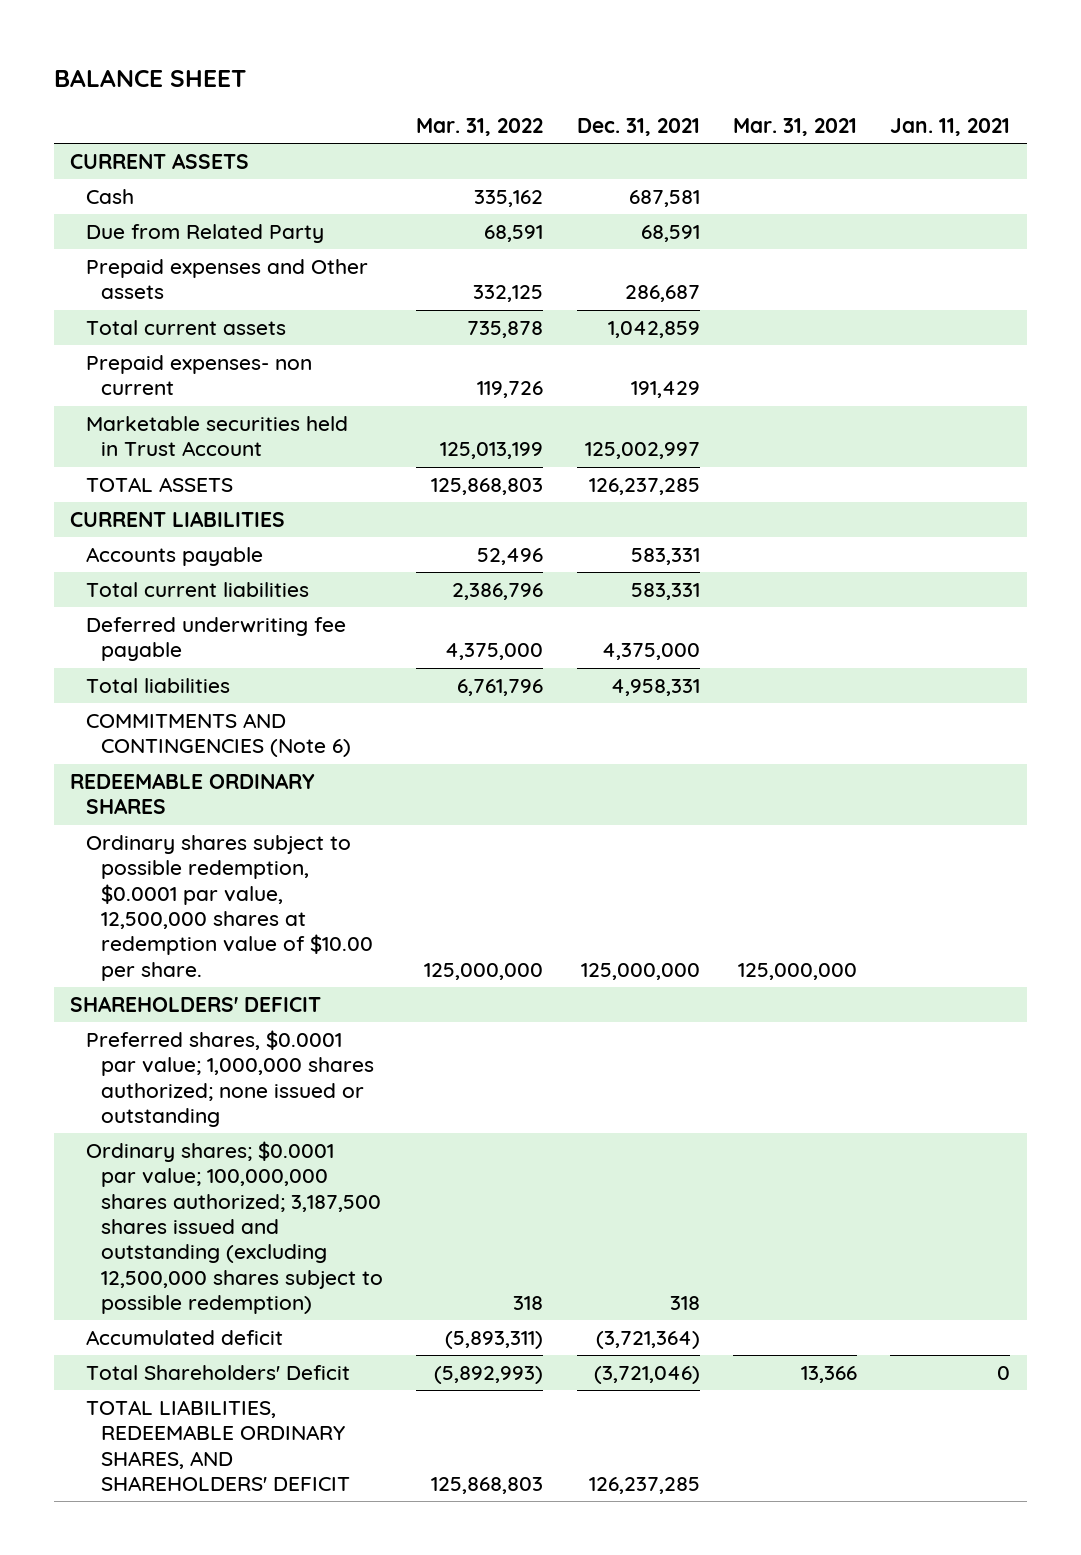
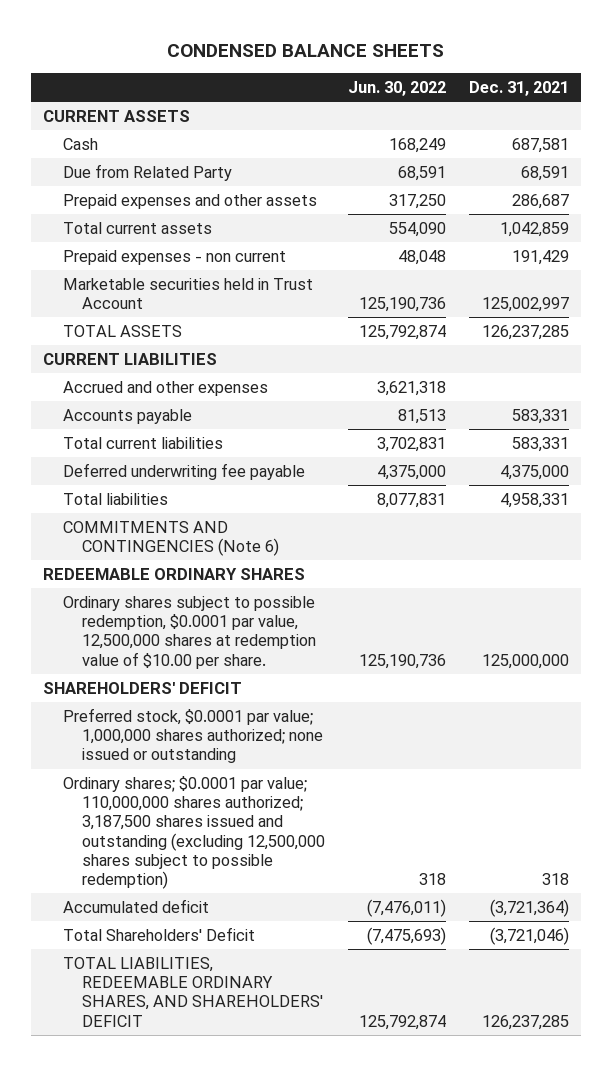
[53,68,246,87] BALANCE SHEET -> [167,43,445,57] CONDENSED BALANCE SHEETS
[416,117,544,136] Mar. 31, 2022 -> none
[732,117,857,136] Mar. 31, 2021 -> none
[890,117,1011,136] Jan. 11, 2021 -> none
none -> [348,81,447,97] Jun. 30, 2022
[85,259,368,300] Prepaid expenses and Other assets -> [62,193,317,209] Prepaid expenses and other assets
[85,355,312,396] Prepaid expenses- non current -> [62,249,286,265] Prepaid expenses - non current
none -> [62,380,268,396] Accrued and other expenses
[85,1030,374,1128] Preferred shares, $0.0001 par value; 1,000,000 shares authorized; none issued or outstanding -> [62,707,324,764] Preferred stock, $0.0001 par value; 1,000,000 shares authorized; none issued or outstanding
[85,1141,383,1314] Ordinary shares; $0.0001 par value; 100,000,000 shares authorized; 3,187,500 shares issued and outstanding (excluding 12,500,000 shares subject to possible redemption) -> [62,775,326,890] Ordinary shares; $0.0001 par value; 110,000,000 shares authorized; 3,187,500 shares issued and outstanding (excluding 12,500,000 shares subject to possible redemption)

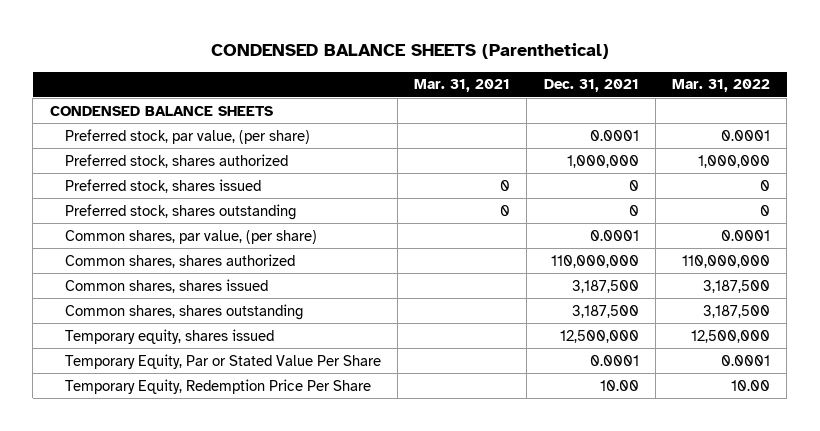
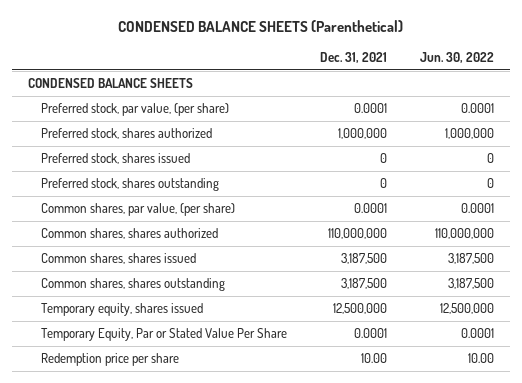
[414,79,511,93] Mar. 31, 2021 -> none
[672,79,771,93] Mar. 31, 2022 -> none
none -> [419,52,494,64] Jun. 30, 2022
[64,378,371,394] Temporary Equity, Redemption Price Per Share -> [41,353,180,367] Redemption price per share

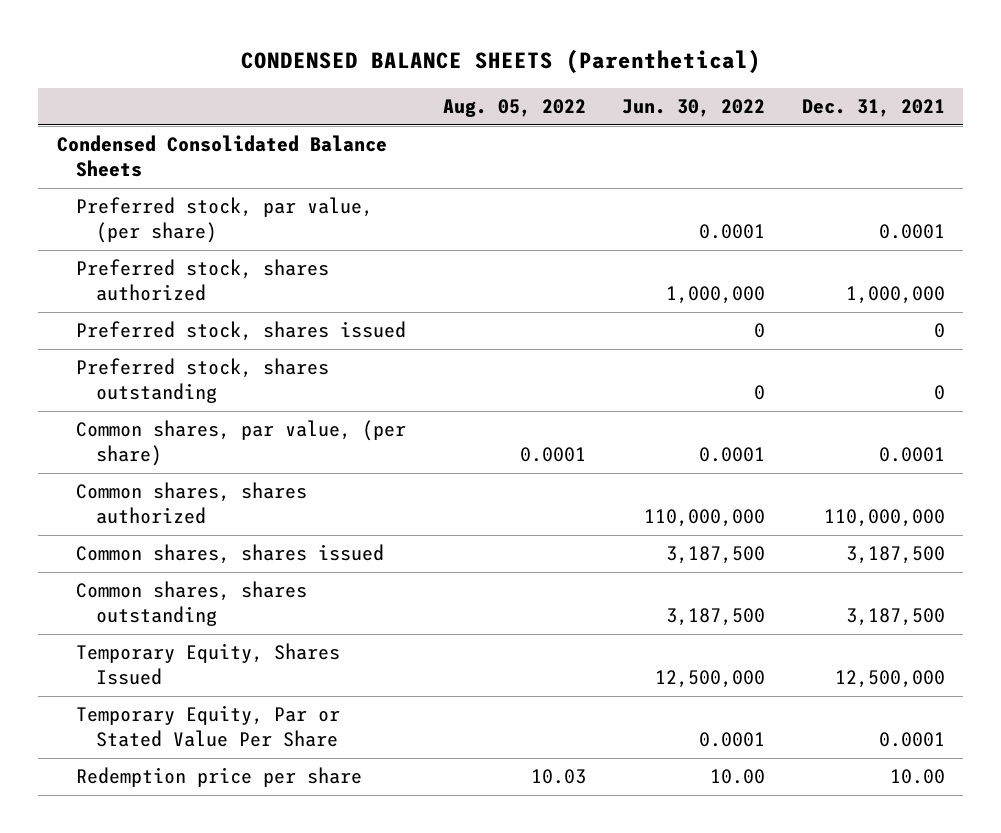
none -> [442,98,586,117] Aug. 05, 2022
[28,78,194,89] CONDENSED BALANCE SHEETS -> [56,135,387,178] Condensed Consolidated Balance Sheets
[41,303,204,317] Temporary equity, shares issued -> [76,643,341,686] Temporary Equity, Shares Issued

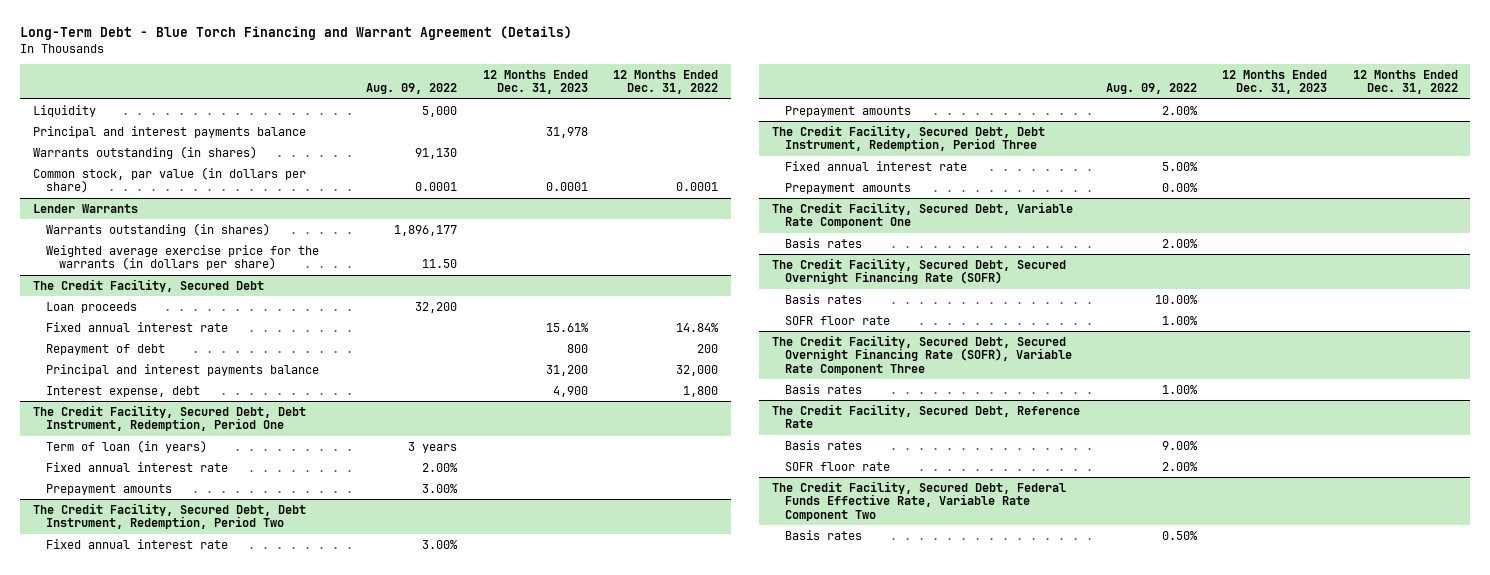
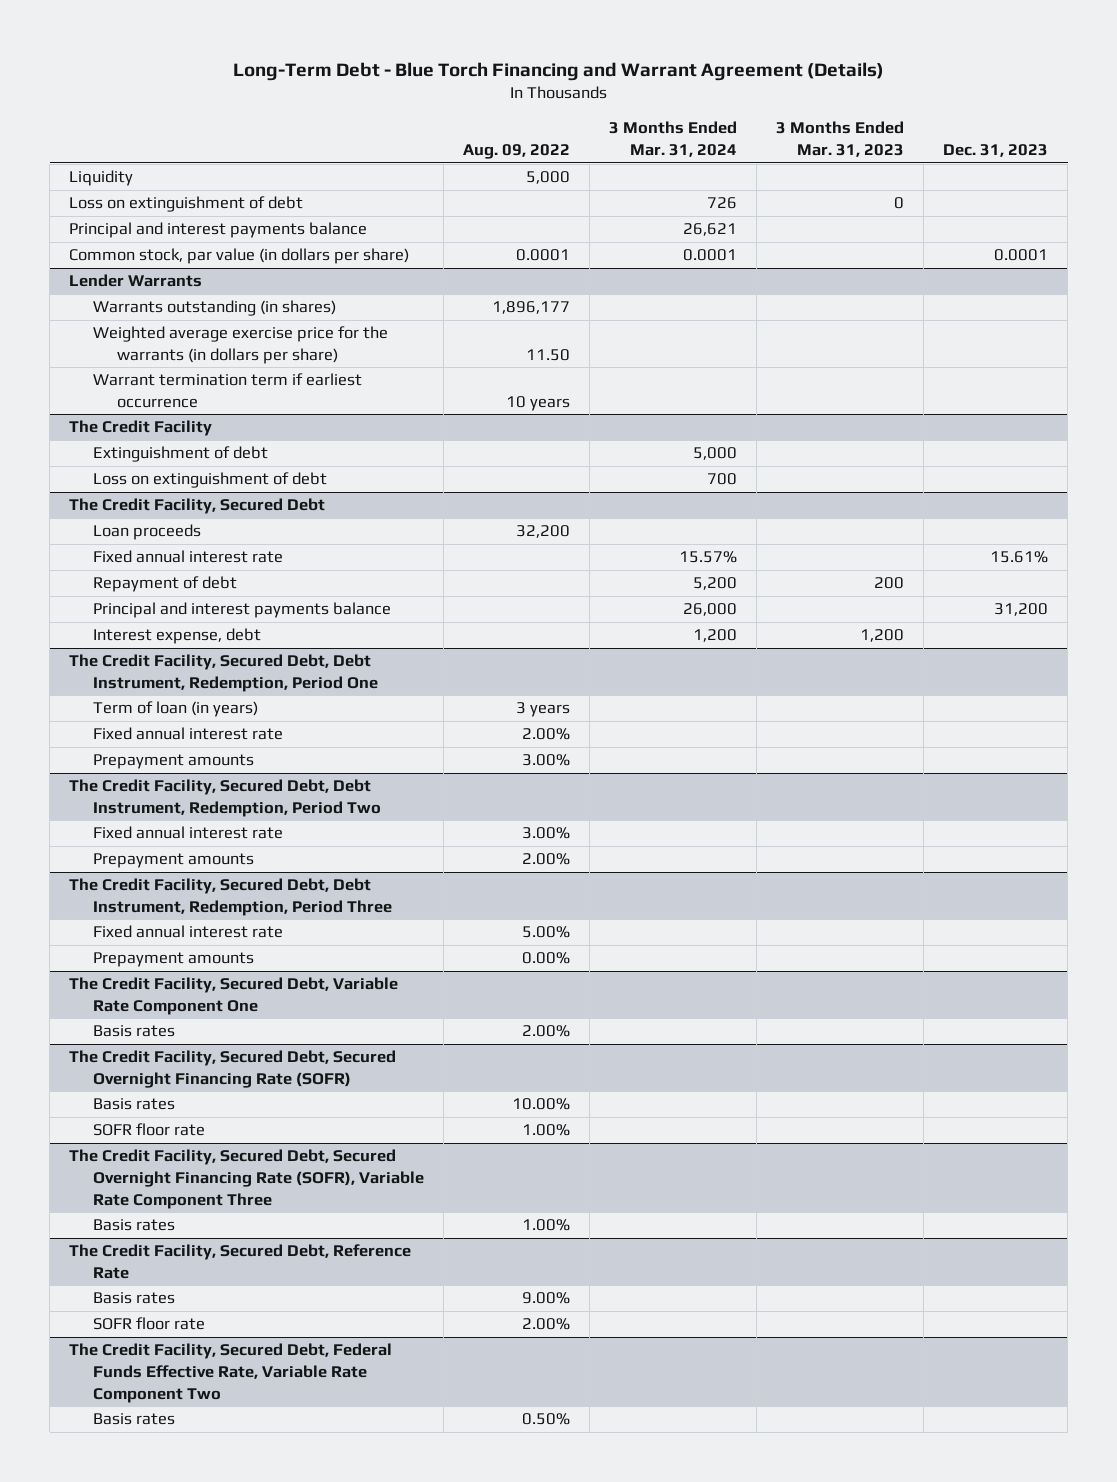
[482,69,588,95] 12 Months Ended Dec. 31, 2023 -> none
[613,69,719,95] 12 Months Ended Dec. 31, 2022 -> none
none -> [609,121,738,158] 3 Months Ended Mar. 31, 2024
none -> [776,121,905,158] 3 Months Ended Mar. 31, 2023
none -> [943,144,1049,158] Dec. 31, 2023
none -> [69,196,304,213] Loss on extinguishment of debt
[32,145,257,159] Warrants outstanding (in shares) -> none
none -> [93,373,363,408] Warrant termination term if earliest occurrence
none -> [69,420,213,437] The Credit Facility
none -> [93,446,269,463] Extinguishment of debt
none -> [93,472,328,489] Loss on extinguishment of debt

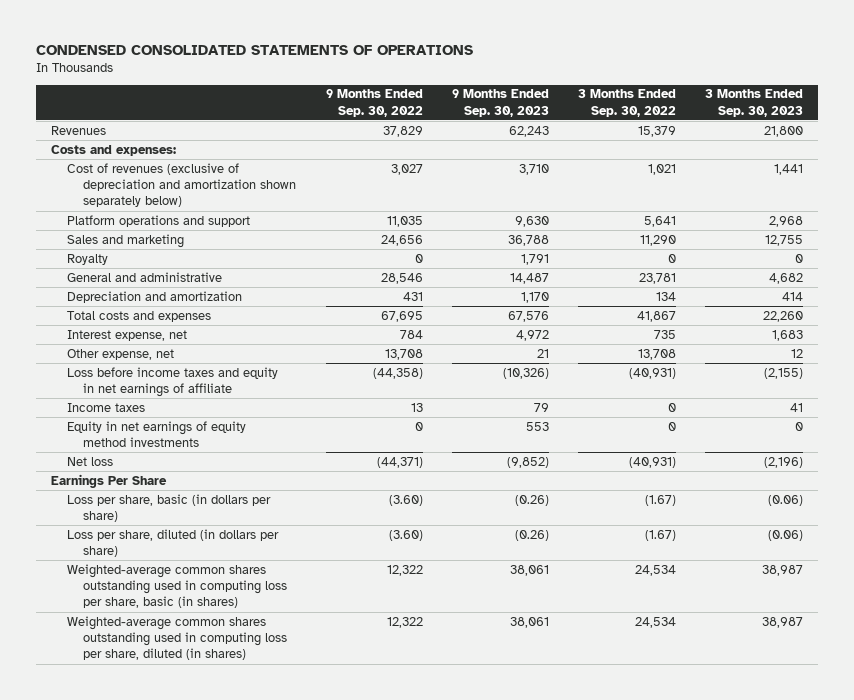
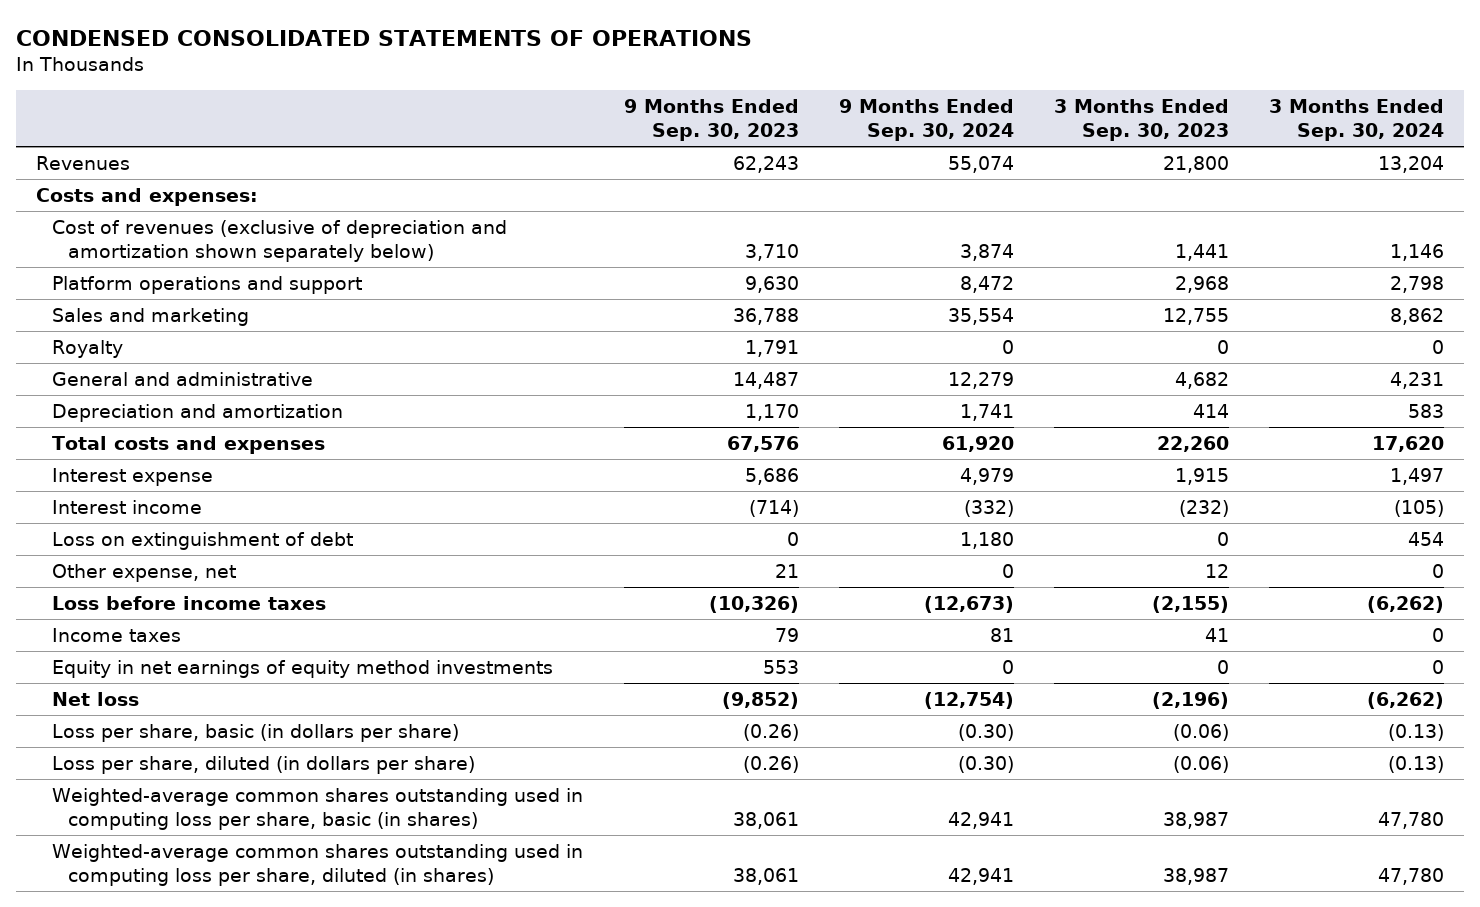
[325,89,423,117] 9 Months Ended Sep. 30, 2022 -> none
[578,89,677,117] 3 Months Ended Sep. 30, 2022 -> none
none -> [838,99,1014,142] 9 Months Ended Sep. 30, 2024
none -> [1269,99,1445,142] 3 Months Ended Sep. 30, 2024
[66,329,187,341] Interest expense, net -> [52,467,214,486] Interest expense
[515,329,549,341] 4,972 -> [744,467,799,485] 5,686
[772,329,804,341] 1,683 -> [1174,467,1229,485] 1,915
none -> [52,499,203,514] Interest income
none -> [52,531,354,550] Loss on extinguishment of debt
[66,366,278,398] Loss before income taxes and equity in net earnings of affiliate -> [52,595,327,610] Loss before income taxes
[50,473,167,488] Earnings Per Share -> none

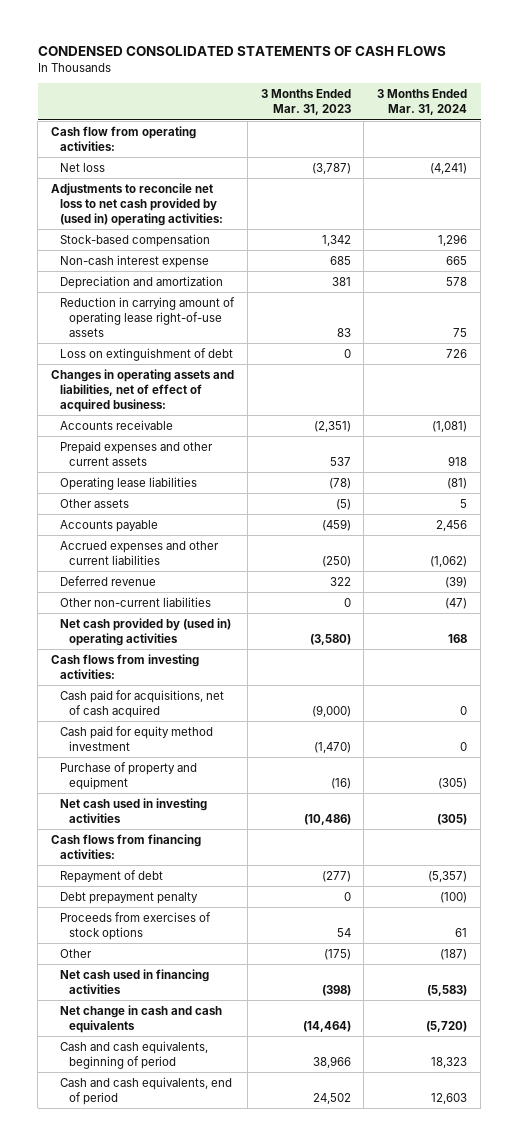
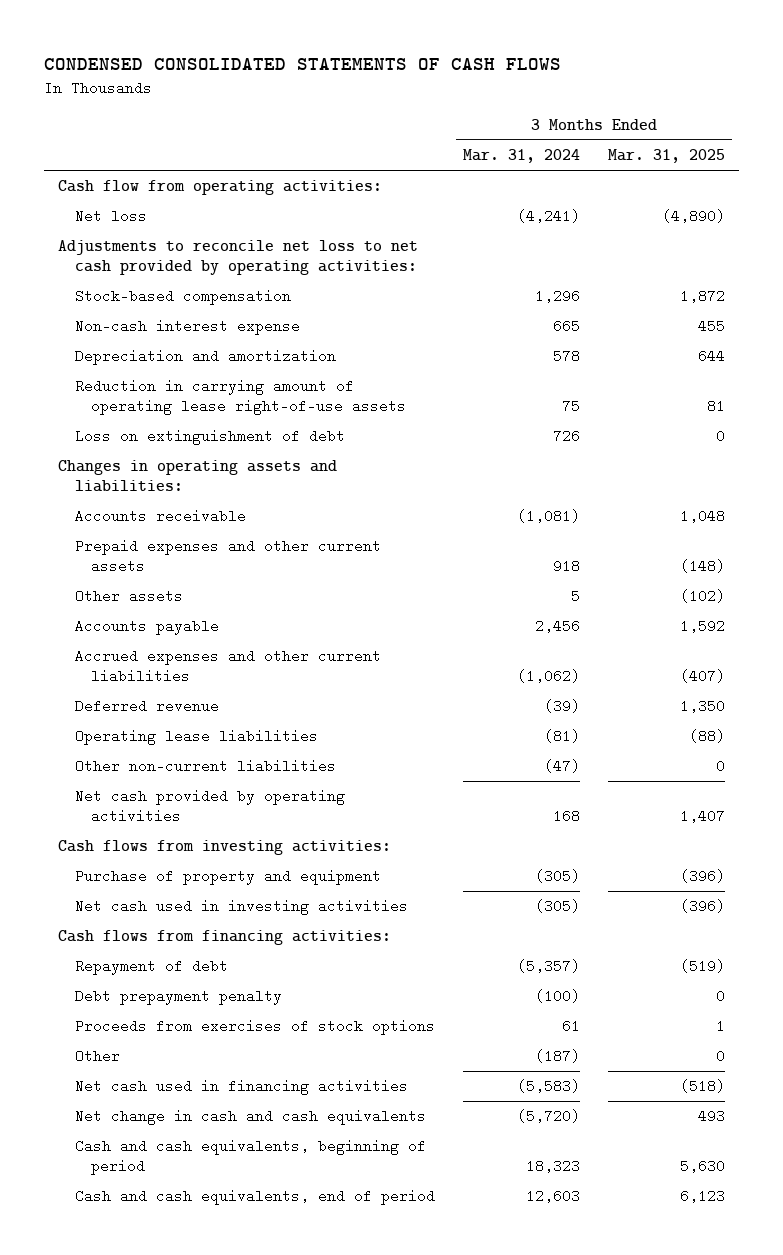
[260,89,351,116] 3 Months Ended Mar. 31, 2023 -> none
none -> [608,149,726,164] Mar. 31, 2025
[50,182,223,226] Adjustments to reconcile net loss to net cash provided by (used in) operating activities: -> [58,240,419,276] Adjustments to reconcile net loss to net cash provided by operating activities:
[50,368,234,412] Changes in operating assets and liabilities, net of effect of acquired business: -> [58,460,338,493] Changes in operating assets and liabilities:
[59,476,197,490] Operating lease liabilities -> [74,729,318,746] Operating lease liabilities
[59,617,231,646] Net cash provided by (used in) operating activities -> [74,789,345,824] Net cash provided by operating activities
[59,689,224,718] Cash paid for acquisitions, net of cash acquired -> none
[59,725,213,751] Cash paid for equity method investment -> none

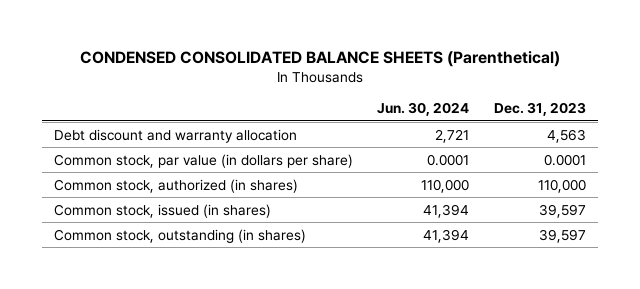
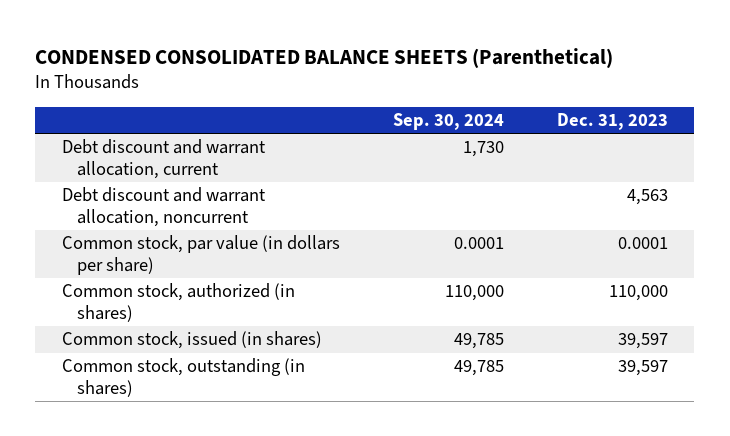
[377,102,470,117] Jun. 30, 2024 -> none
none -> [392,113,504,131] Sep. 30, 2024
none -> [61,139,266,180] Debt discount and warrant allocation, current
[54,128,298,143] Debt discount and warranty allocation -> [61,187,266,228] Debt discount and warrant allocation, noncurrent

